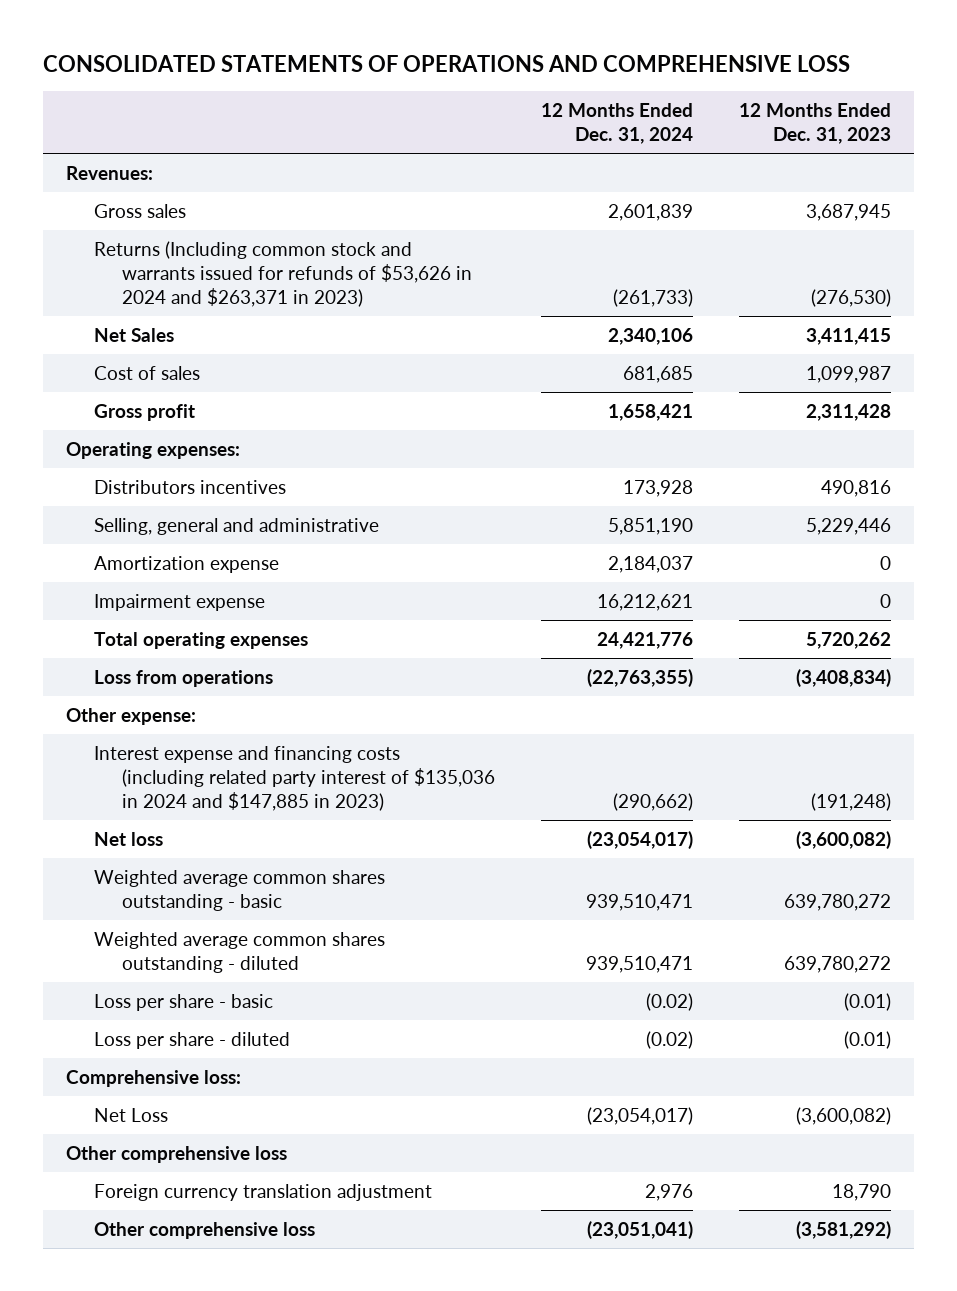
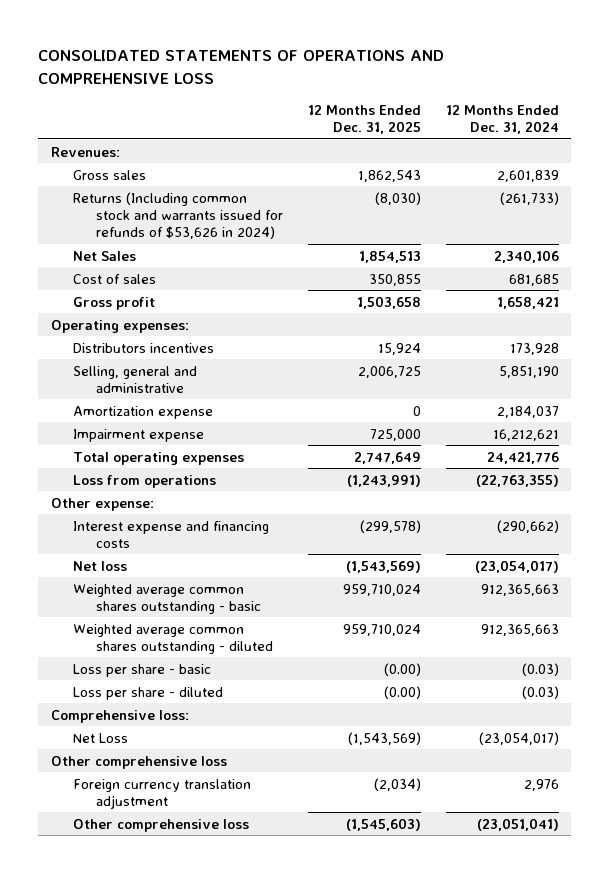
[739,102,892,145] 12 Months Ended Dec. 31, 2023 -> none
none -> [307,104,421,134] 12 Months Ended Dec. 31, 2025
[93,240,472,308] Returns (Including common stock and warrants issued for refunds of $53,626 in 2024 and $263,371 in 2023) -> [73,191,283,239] Returns (Including common stock and warrants issued for refunds of $53,626 in 2024)
[93,745,495,812] Interest expense and financing costs (including related party interest of $135,036 in 2024 and $147,885 in 2023) -> [73,520,270,548] Interest expense and financing costs
[585,893,693,911] 939,510,471 -> [480,583,559,596] 912,365,663
[585,955,693,973] 939,510,471 -> [480,623,559,636] 912,365,663
[645,992,693,1011] (0.02) -> [521,662,559,676] (0.03)
[645,1030,693,1049] (0.02) -> [521,685,559,699] (0.03)

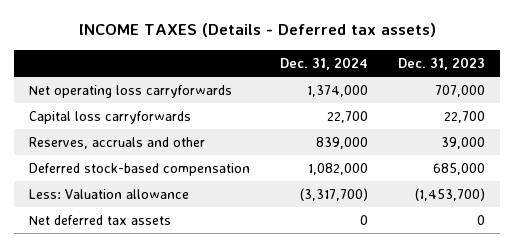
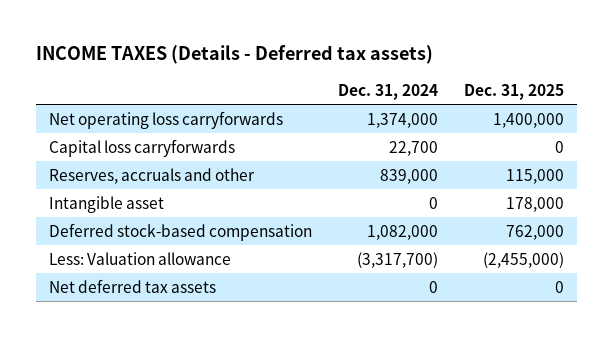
[397,56,485,70] Dec. 31, 2023 -> none
none -> [463,83,564,100] Dec. 31, 2025
none -> [48,195,164,213] Intangible asset

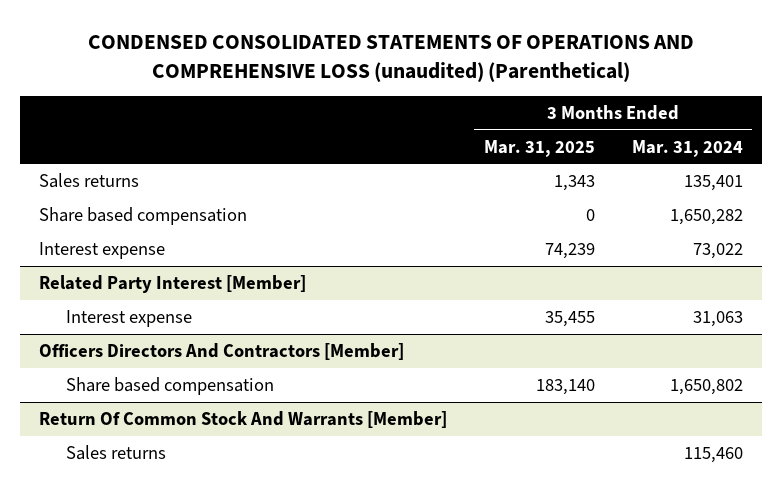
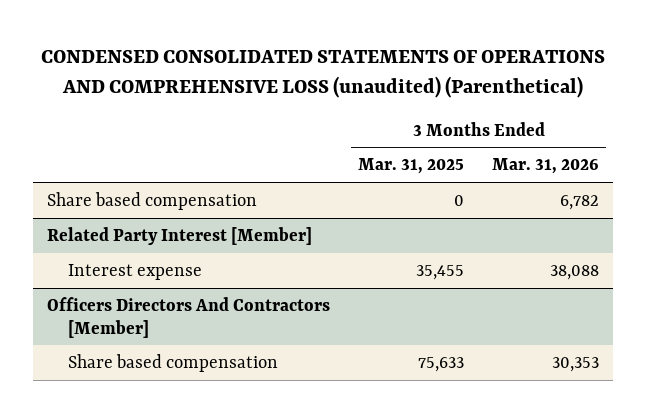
[631,139,743,157] Mar. 31, 2024 -> none
none -> [492,158,600,175] Mar. 31, 2026
[38,172,139,188] Sales returns -> none
[38,241,165,259] Interest expense -> none
[38,410,447,428] Return Of Common Stock And Warrants [Member] -> none
[65,444,166,460] Sales returns -> none
[535,378,595,395] 183,140 -> [418,356,465,372] 75,633

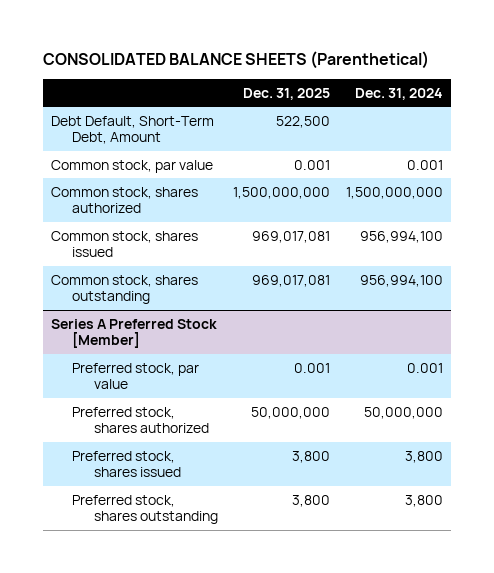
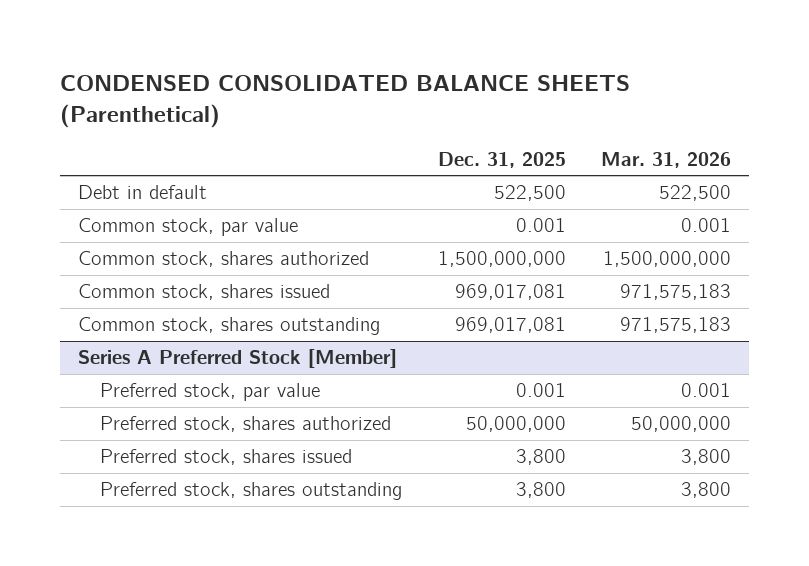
[43,50,430,69] CONSOLIDATED BALANCE SHEETS (Parenthetical) -> [60,75,631,129] CONDENSED CONSOLIDATED BALANCE SHEETS (Parenthetical)
[354,87,443,100] Dec. 31, 2024 -> none
none -> [601,151,732,168] Mar. 31, 2026
[50,115,214,145] Debt Default, Short-Term Debt, Amount -> [77,185,207,200] Debt in default

